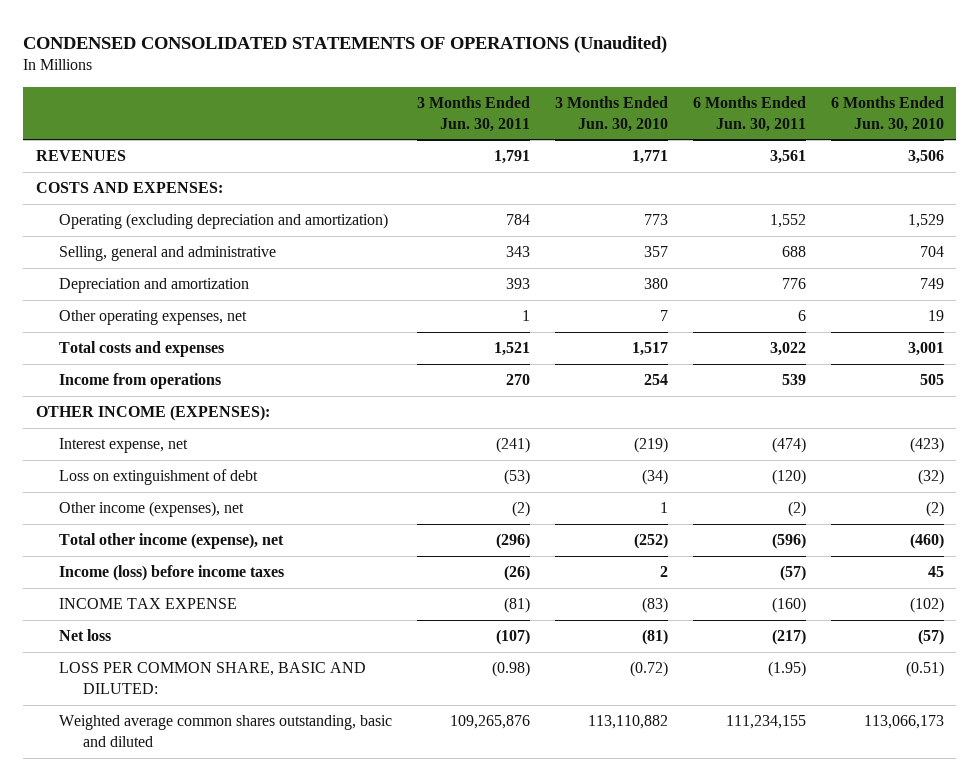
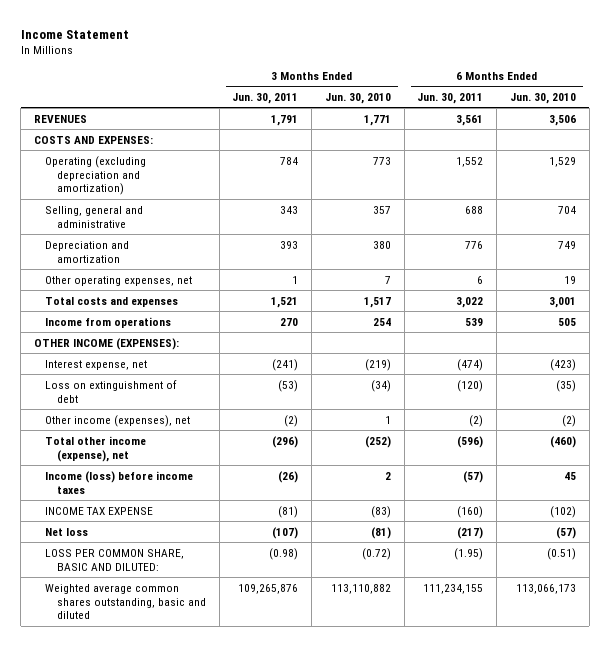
[23,35,668,53] CONDENSED CONSOLIDATED STATEMENTS OF OPERATIONS (Unaudited) -> [20,29,129,39] Income Statement
[917,469,944,486] (32) -> [555,379,576,392] (35)

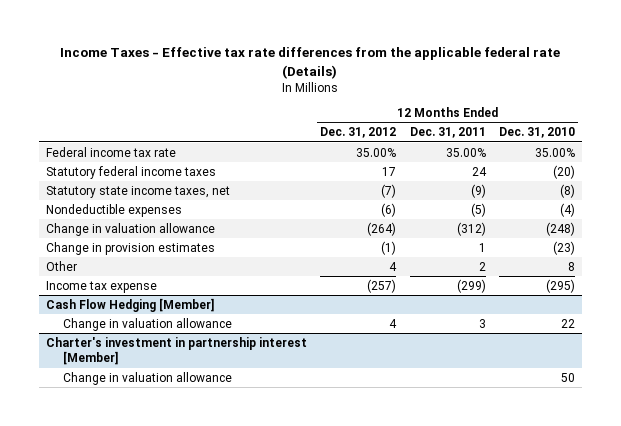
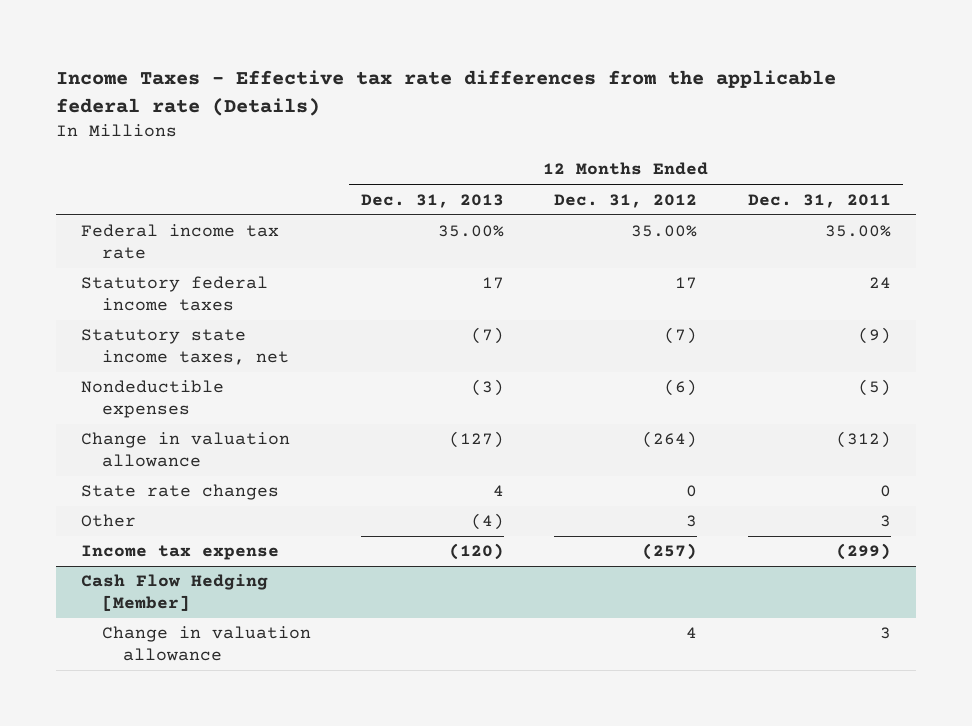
[499,127,576,139] Dec. 31, 2010 -> none
none -> [361,193,505,208] Dec. 31, 2013
[45,241,215,255] Change in provision estimates -> none
none -> [81,484,280,501] State rate changes
[389,261,398,271] 4 -> [686,515,698,528] 3
[478,261,486,271] 2 -> [879,515,891,528] 3
[45,336,307,366] Charter's investment in partnership interest [Member] -> none
[62,371,232,385] Change in valuation allowance -> none

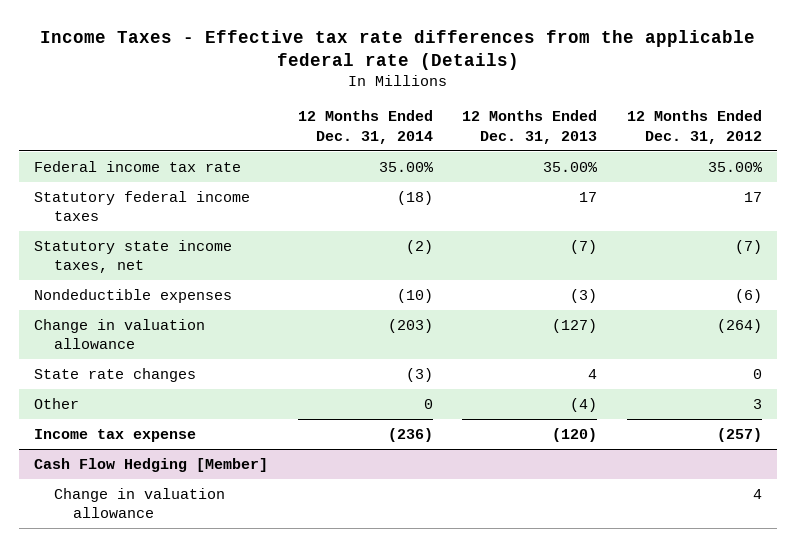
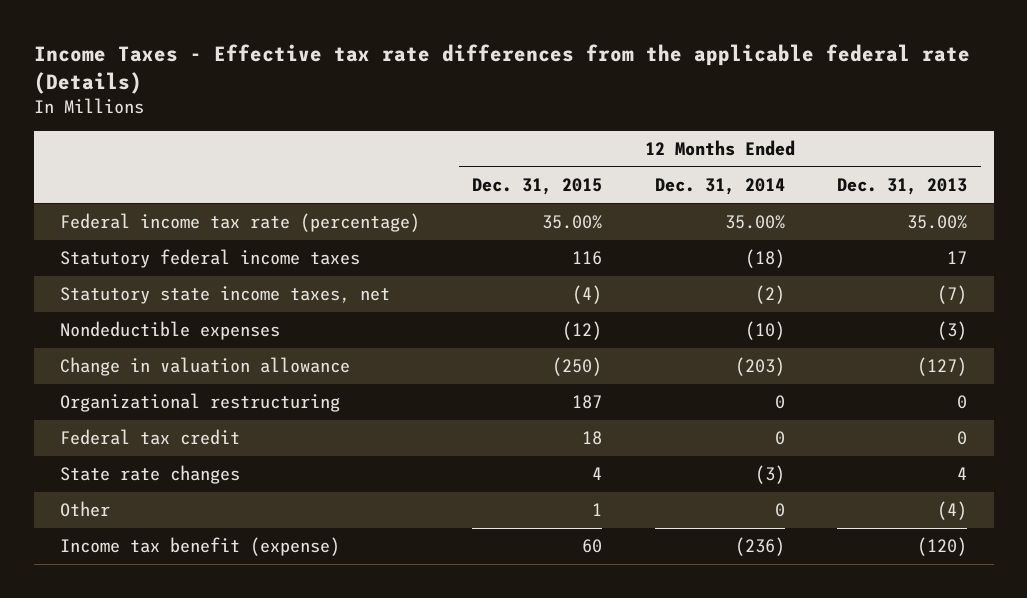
[627,110,763,144] 12 Months Ended Dec. 31, 2012 -> none
none -> [472,178,603,196] Dec. 31, 2015
[34,160,242,172] Federal income tax rate -> [59,213,420,233] Federal income tax rate (percentage)
none -> [59,393,340,413] Organizational restructuring
none -> [59,429,240,446] Federal tax credit
[34,457,269,472] Cash Flow Hedging [Member] -> none
[53,487,225,519] Change in valuation allowance -> none
[34,428,197,442] Income tax expense -> [59,537,340,557] Income tax benefit (expense)

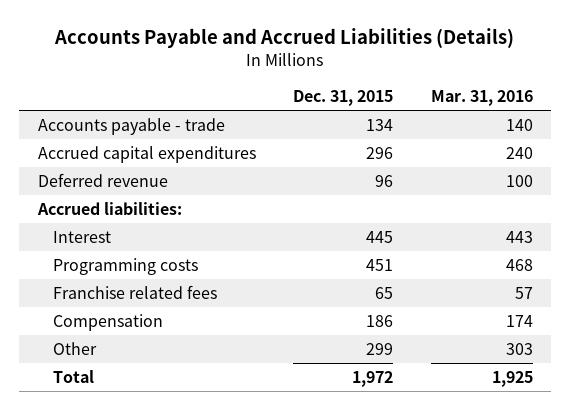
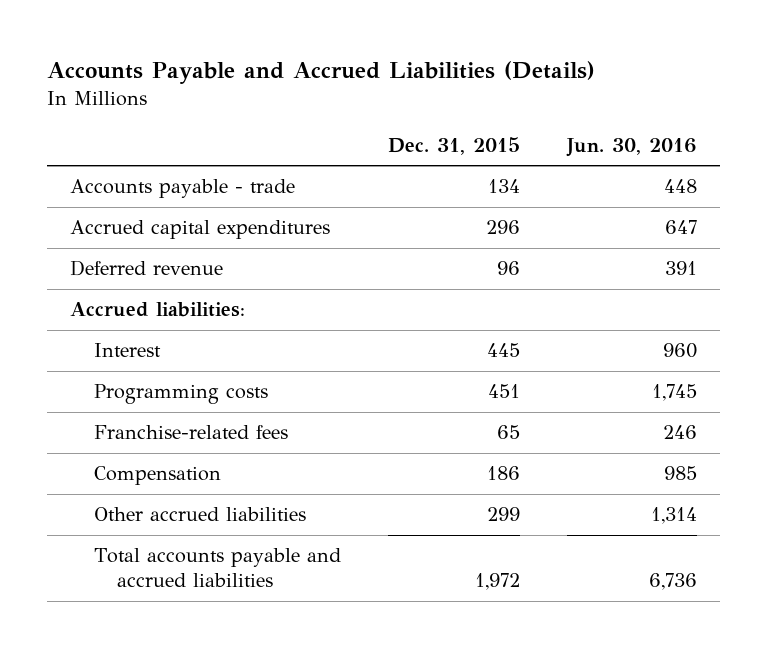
[430,89,533,106] Mar. 31, 2016 -> none
none -> [565,137,697,157] Jun. 30, 2016
[52,284,217,299] Franchise related fees -> [93,425,288,440] Franchise-related fees
[52,341,97,355] Other -> [93,507,306,522] Other accrued liabilities
[52,369,94,383] Total -> [93,548,341,588] Total accounts payable and accrued liabilities

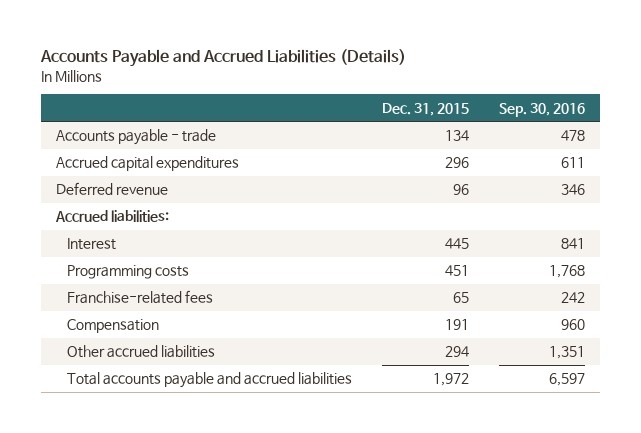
[565,137,697,157] Jun. 30, 2016 -> none
none -> [499,102,586,117] Sep. 30, 2016
[486,466,520,481] 186 -> [444,319,469,331] 191
[486,507,520,522] 299 -> [444,346,469,358] 294

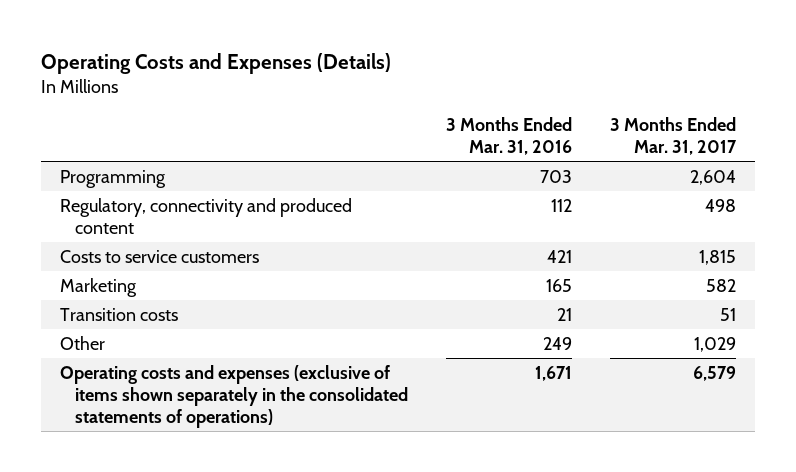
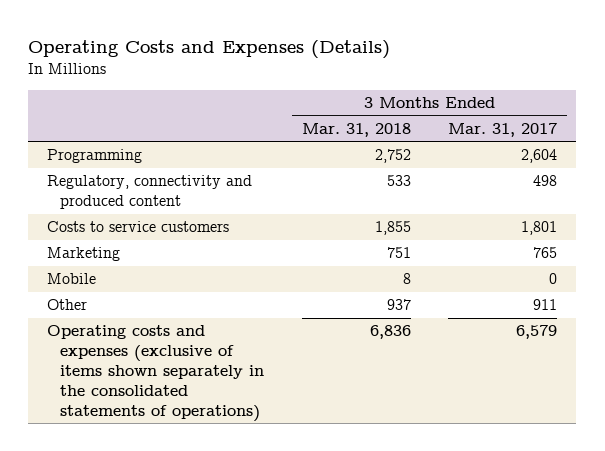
[445,117,572,156] 3 Months Ended Mar. 31, 2016 -> none
none -> [301,122,411,137] Mar. 31, 2018
[59,307,178,321] Transition costs -> none
[698,249,736,265] 1,815 -> [521,221,558,236] 1,801
[705,278,736,292] 582 -> [533,247,558,259] 765
none -> [47,273,97,285] Mobile
[693,336,736,352] 1,029 -> [533,299,558,311] 911

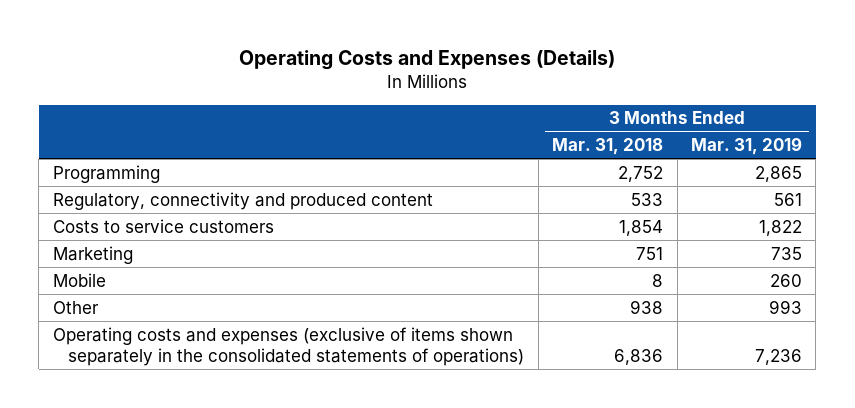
[448,122,558,137] Mar. 31, 2017 -> none
none -> [691,137,803,156] Mar. 31, 2019
[374,221,411,236] 1,855 -> [619,219,664,236] 1,854
[386,299,411,311] 937 -> [630,299,664,314] 938

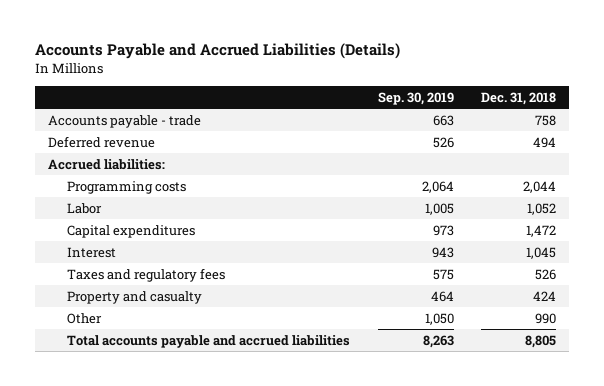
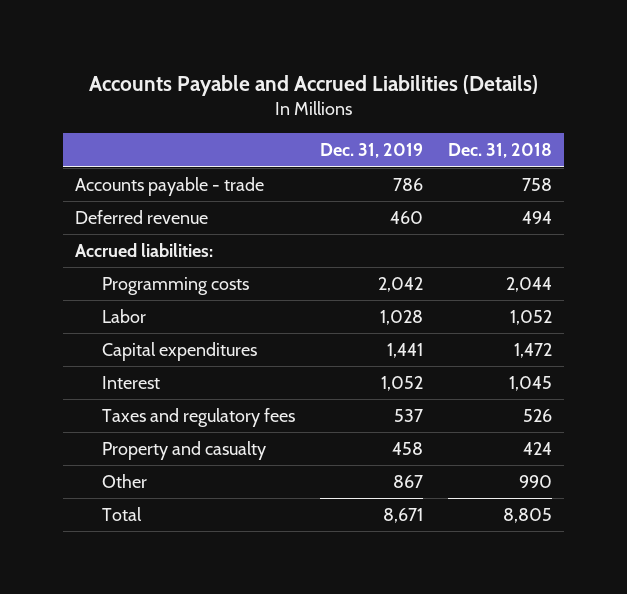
[377,91,454,105] Sep. 30, 2019 -> none
none -> [320,143,424,159] Dec. 31, 2019
[67,334,351,348] Total accounts payable and accrued liabilities -> [102,507,143,522] Total

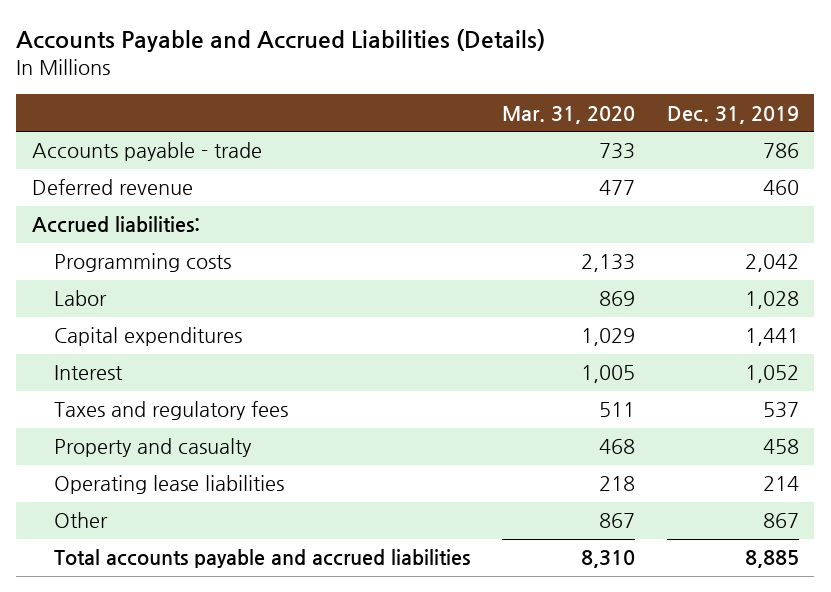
[447,143,552,159] Dec. 31, 2018 -> none
none -> [501,105,635,124] Mar. 31, 2020
none -> [53,475,284,495] Operating lease liabilities
[102,507,143,522] Total -> none
none -> [53,549,470,569] Total accounts payable and accrued liabilities

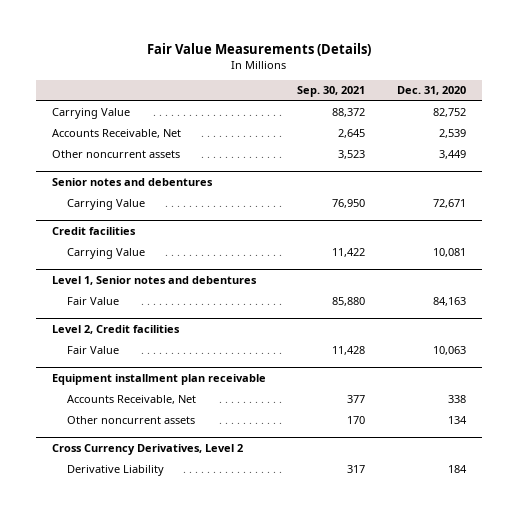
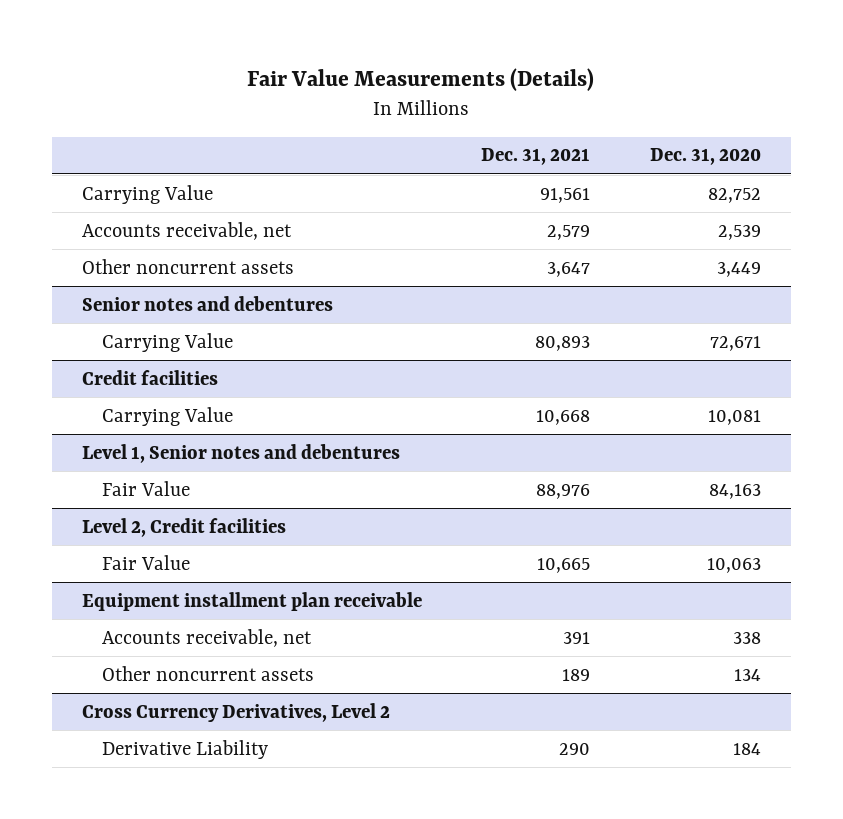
[297,86,366,98] Sep. 30, 2021 -> none
none -> [481,148,591,166] Dec. 31, 2021
[51,129,181,139] Accounts Receivable, Net -> [81,221,292,240] Accounts receivable, net
[66,395,196,405] Accounts Receivable, Net -> [102,628,313,647] Accounts receivable, net

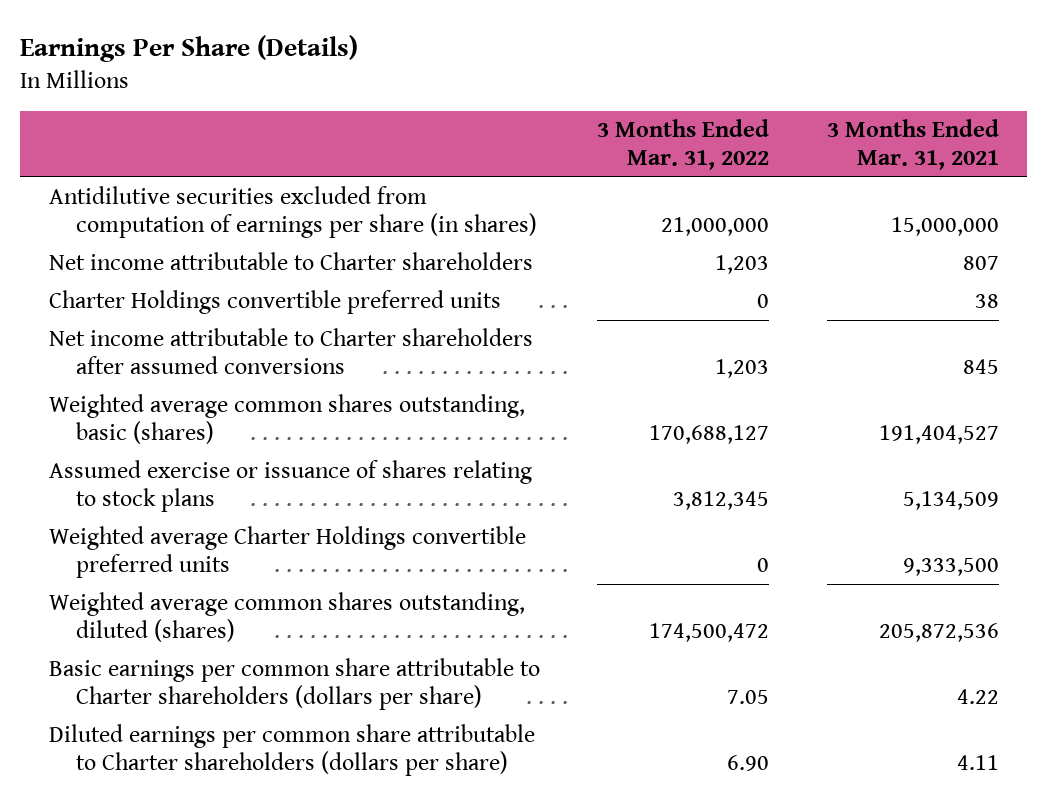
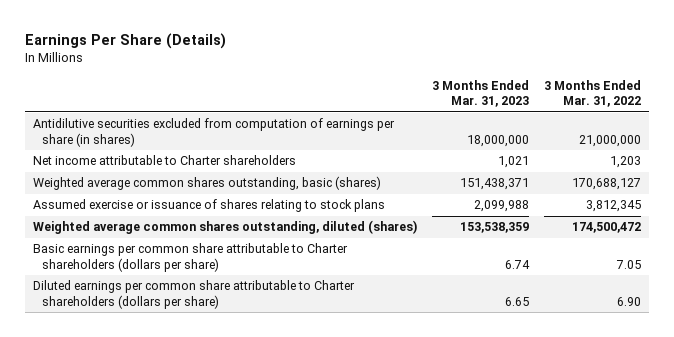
[826,119,999,171] 3 Months Ended Mar. 31, 2021 -> none
none -> [432,80,530,108] 3 Months Ended Mar. 31, 2023
[48,290,501,315] Charter Holdings convertible preferred units -> none
[48,328,533,374] Net income attributable to Charter shareholders after assumed conversions -> none
[48,526,526,578] Weighted average Charter Holdings convertible preferred units -> none

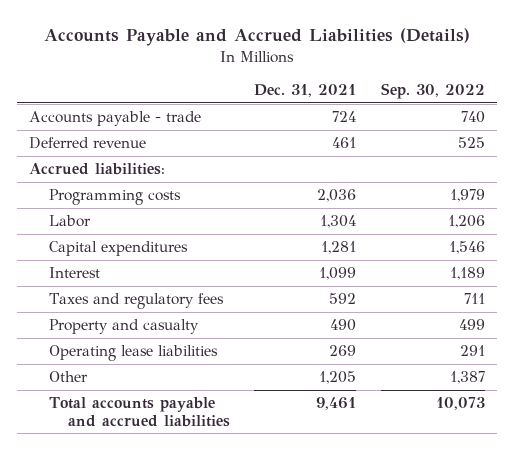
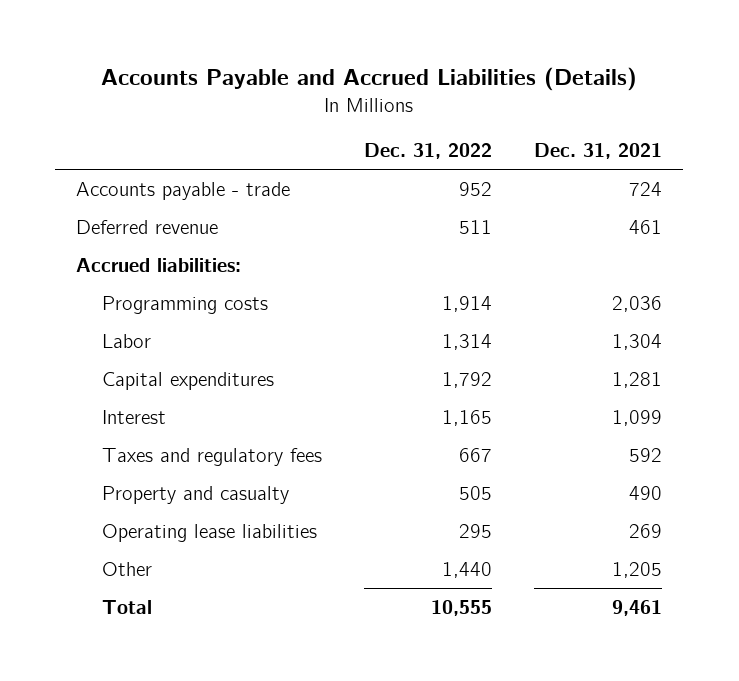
[380,83,485,100] Sep. 30, 2022 -> none
none -> [364,142,493,159] Dec. 31, 2022
[48,397,231,427] Total accounts payable and accrued liabilities -> [101,599,152,614] Total

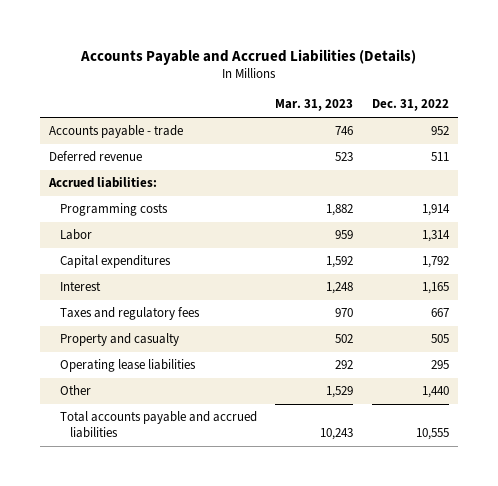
[534,142,663,159] Dec. 31, 2021 -> none
none -> [275,99,354,112] Mar. 31, 2023
[101,599,152,614] Total -> [59,411,257,439] Total accounts payable and accrued liabilities

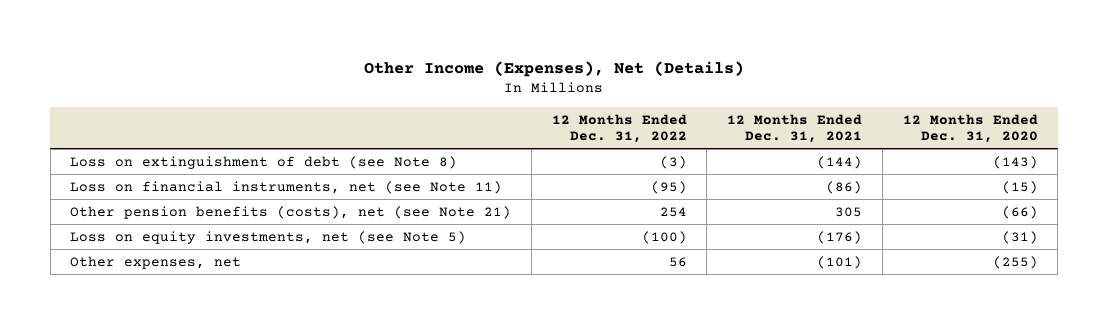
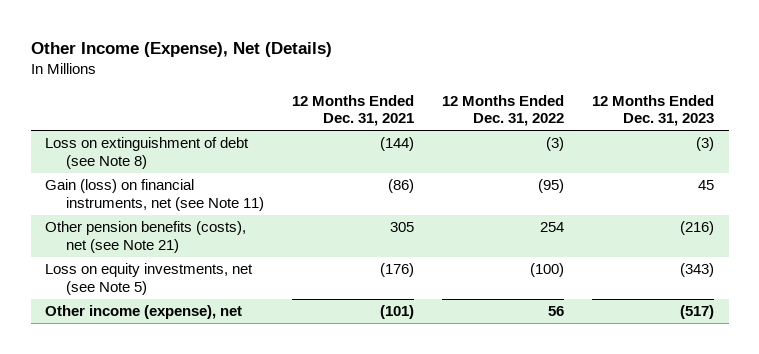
[363,60,744,77] Other Income (Expenses), Net (Details) -> [30,41,332,57] Other Income (Expense), Net (Details)
[902,113,1038,144] 12 Months Ended Dec. 31, 2020 -> none
none -> [592,95,715,127] 12 Months Ended Dec. 31, 2023
[70,180,503,194] Loss on financial instruments, net (see Note 11) -> [45,179,265,211] Gain (loss) on financial instruments, net (see Note 11)
[70,255,242,269] Other expenses, net -> [45,305,243,320] Other income (expense), net

